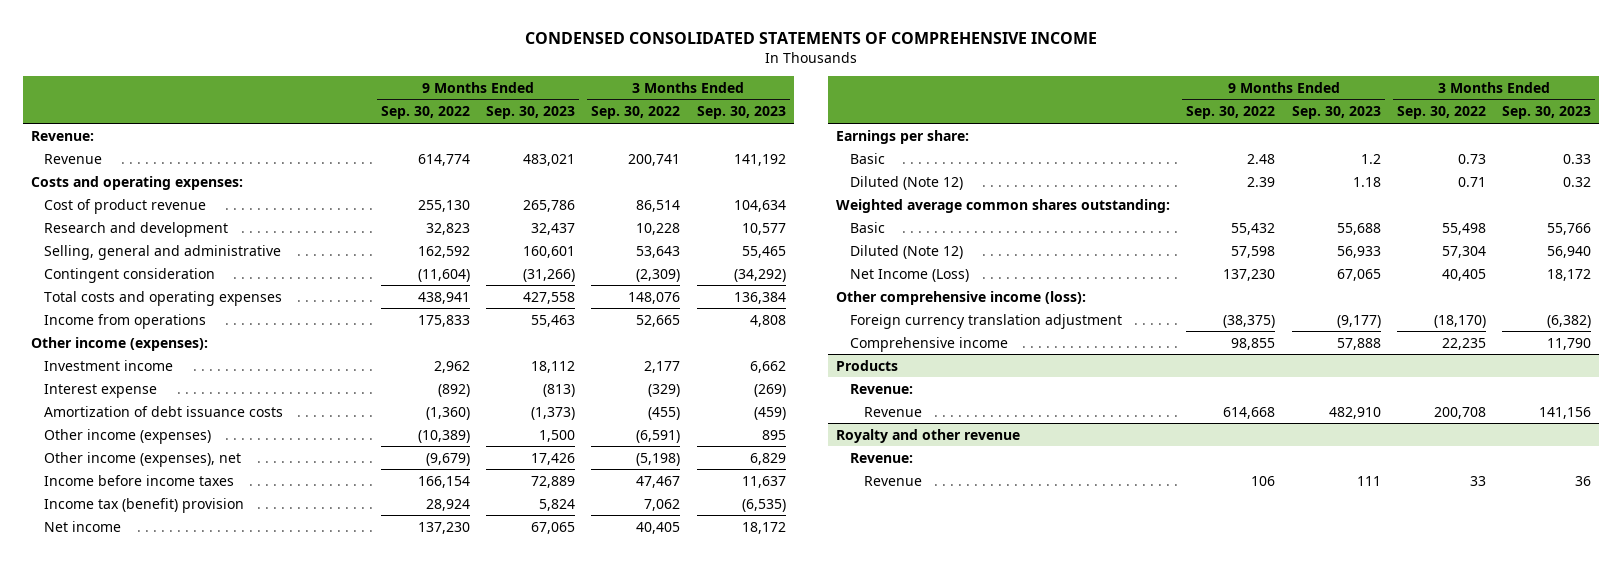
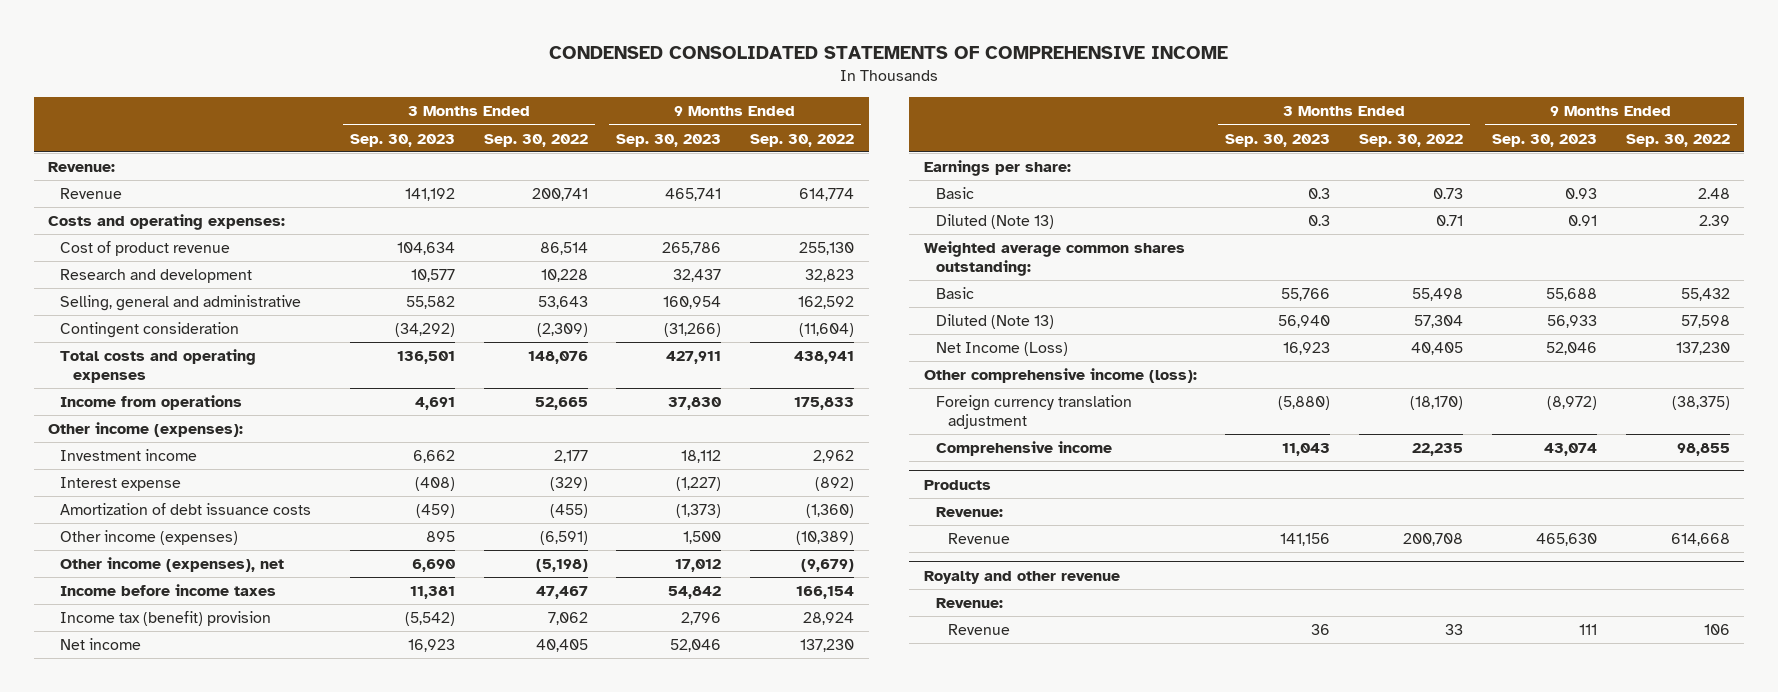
[523,153,576,166] 483,021 -> [665,188,722,202] 465,741
[523,245,576,258] 160,601 -> [663,296,722,310] 160,954
[741,245,786,258] 55,465 -> [405,296,455,310] 55,582
[523,291,576,304] 427,558 -> [666,351,722,365] 427,911
[733,291,786,304] 136,384 -> [396,351,455,365] 136,501
[531,314,576,327] 55,463 -> [668,397,722,411] 37,830
[749,314,786,327] 4,808 -> [414,397,455,411] 4,691
[543,383,576,397] (813) -> [676,477,722,492] (1,227)
[753,383,786,397] (269) -> [414,477,455,492] (408)
[531,452,576,465] 17,426 -> [675,559,722,573] 17,012
[749,452,786,465] 6,829 -> [411,559,455,573] 6,690
[531,475,576,488] 72,889 -> [668,586,722,600] 54,842
[741,475,786,488] 11,637 -> [409,586,455,600] 11,381
[539,498,576,511] 5,824 -> [681,612,722,626] 2,796
[741,498,786,512] (6,535) -> [404,612,455,627] (5,542)
[531,521,576,534] 67,065 -> [670,639,722,653] 52,046
[741,521,786,534] 18,172 -> [407,639,455,653] 16,923
[1360,153,1381,164] 1.2 -> [1564,188,1597,200] 0.93
[1563,153,1592,164] 0.33 -> [1308,188,1331,200] 0.3
[849,175,963,190] Diluted (Note 12) -> [935,214,1054,230] Diluted (Note 13)
[1352,176,1381,187] 1.18 -> [1567,215,1597,227] 0.91
[1563,176,1592,187] 0.32 -> [1308,215,1331,227] 0.3
[849,244,963,259] Diluted (Note 12) -> [935,314,1054,330] Diluted (Note 13)
[1336,268,1381,281] 67,065 -> [1545,342,1597,356] 52,046
[1547,268,1592,281] 18,172 -> [1283,342,1331,356] 16,923
[1336,314,1381,328] (9,177) -> [1546,396,1597,411] (8,972)
[1547,314,1592,328] (6,382) -> [1278,396,1331,411] (5,880)
[1336,337,1381,350] 57,888 -> [1543,443,1597,457] 43,074
[1547,337,1592,350] 11,790 -> [1282,443,1331,457] 11,043
[1328,406,1381,419] 482,910 -> [1535,533,1597,547] 465,630

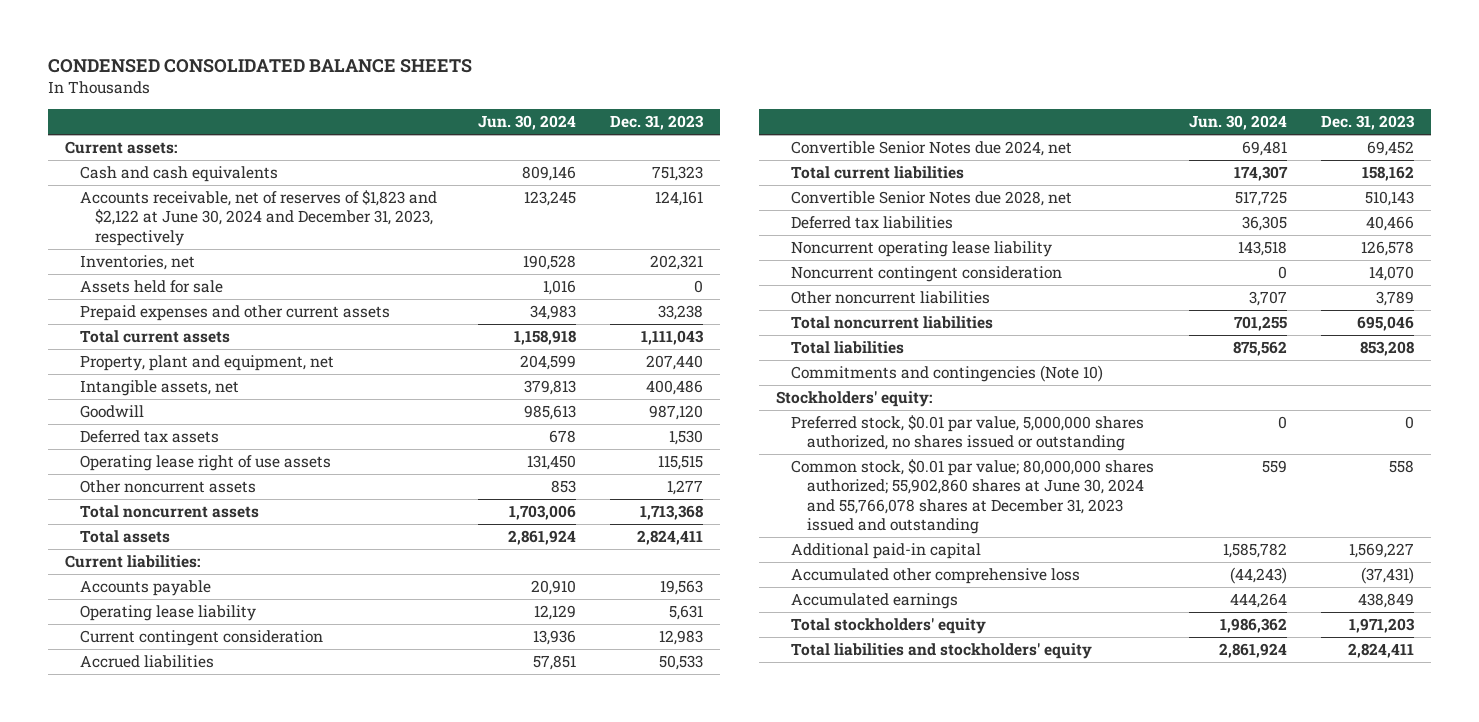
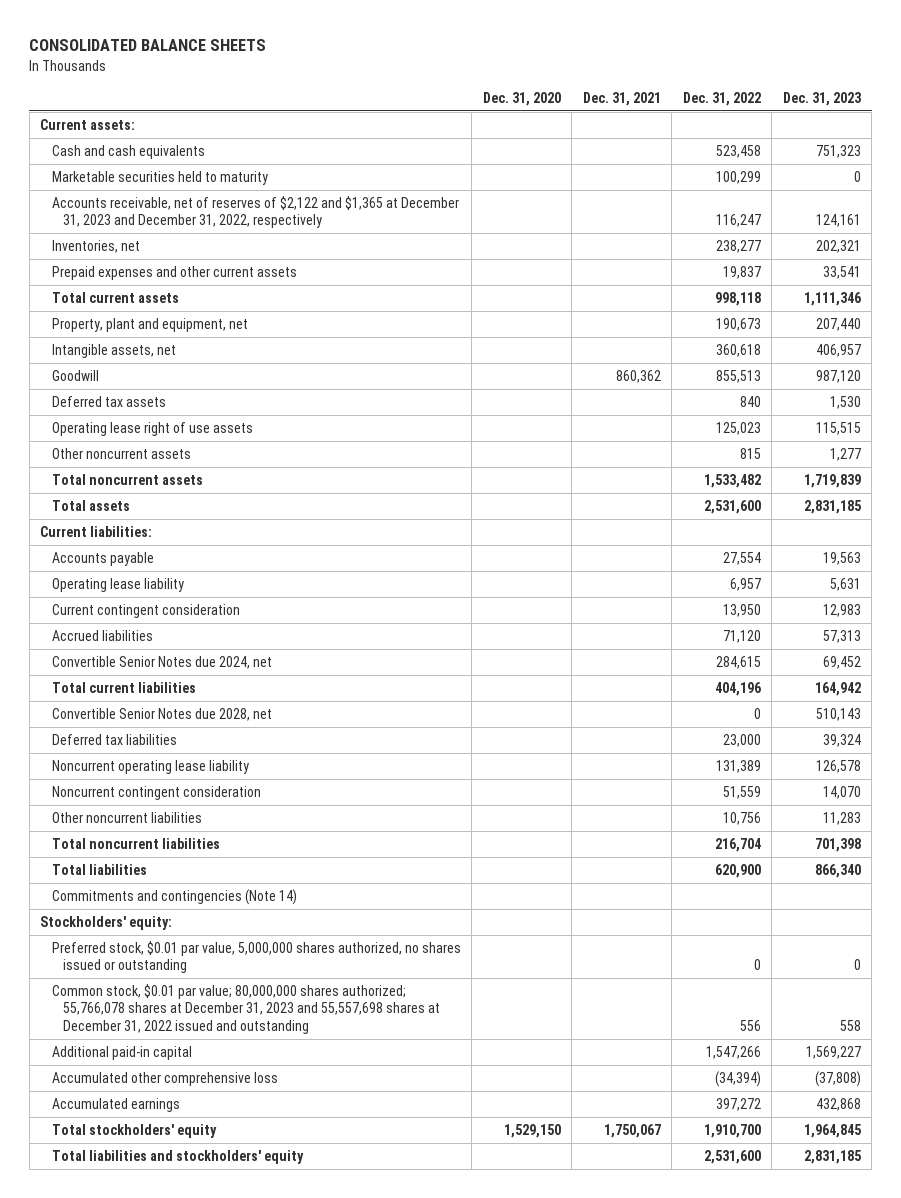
[47,59,472,74] CONDENSED CONSOLIDATED BALANCE SHEETS -> [29,39,267,52] CONSOLIDATED BALANCE SHEETS
[477,115,576,131] Jun. 30, 2024 -> none
none -> [482,91,561,106] Dec. 31, 2020
none -> [582,91,661,106] Dec. 31, 2021
none -> [682,91,761,106] Dec. 31, 2022
none -> [51,171,268,186] Marketable securities held to maturity
[80,190,438,246] Accounts receivable, net of reserves of $1,823 and $2,122 at June 30, 2024 and December 31, 2023, respectively -> [51,196,459,229] Accounts receivable, net of reserves of $2,122 and $1,365 at December 31, 2023 and December 31, 2022, respectively
[80,280,224,294] Assets held for sale -> none
[657,305,703,321] 33,238 -> [822,266,861,280] 33,541
[640,330,704,346] 1,111,043 -> [803,292,861,307] 1,111,346
[645,380,703,396] 400,486 -> [815,344,861,358] 406,957
[639,505,703,521] 1,713,368 -> [803,474,861,489] 1,719,839
[636,530,703,546] 2,824,411 -> [803,500,861,515] 2,831,185
[658,655,703,671] 50,533 -> [822,630,861,644] 57,313
[1362,166,1415,182] 158,162 -> [814,682,861,697] 164,942
[1366,216,1415,232] 40,466 -> [822,734,861,748] 39,324
[1376,291,1415,307] 3,789 -> [822,812,861,826] 11,283
[1357,316,1415,332] 695,046 -> [814,838,861,853] 701,398
[1360,341,1415,357] 853,208 -> [814,864,861,879] 866,340
[791,365,1104,383] Commitments and contingencies (Note 10) -> [51,889,297,906] Commitments and contingencies (Note 14)
[791,459,1155,534] Common stock, $0.01 par value; 80,000,000 shares authorized; 55,902,860 shares at June 30, 2024 and 55,766,078 shares at December 31, 2023 issued and outstanding -> [51,984,440,1034] Common stock, $0.01 par value; 80,000,000 shares authorized; 55,766,078 shares at December 31, 2023 and 55,557,698 shares at December 31, 2022 issued and outstanding
[1361,567,1415,585] (37,431) -> [814,1071,861,1088] (37,808)
[1358,593,1415,609] 438,849 -> [815,1098,861,1112] 432,868
[1349,618,1416,634] 1,971,203 -> [803,1124,861,1139] 1,964,845
[1348,643,1415,659] 2,824,411 -> [803,1150,861,1165] 2,831,185

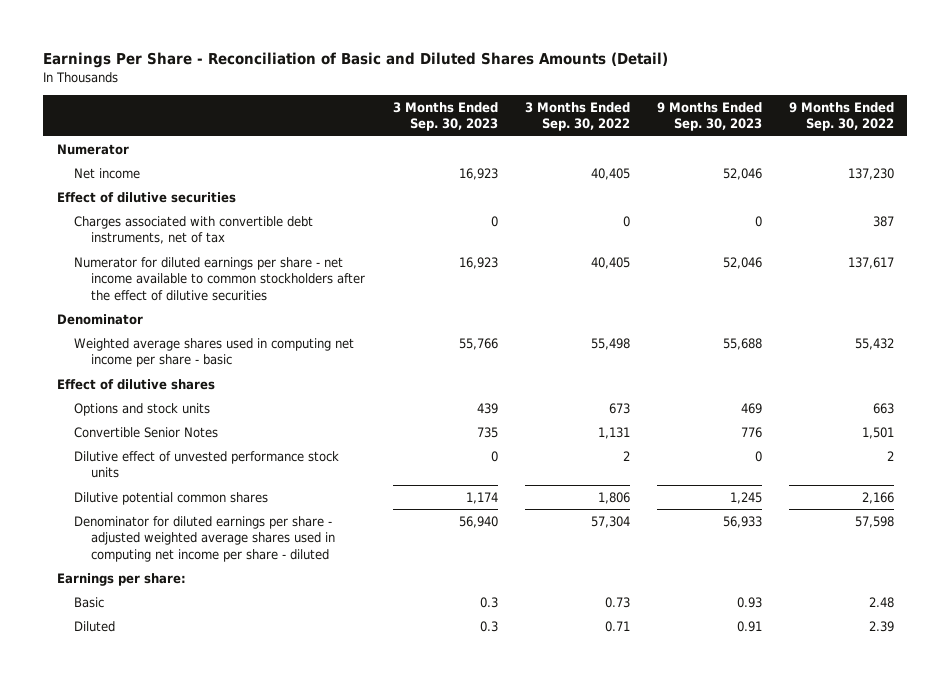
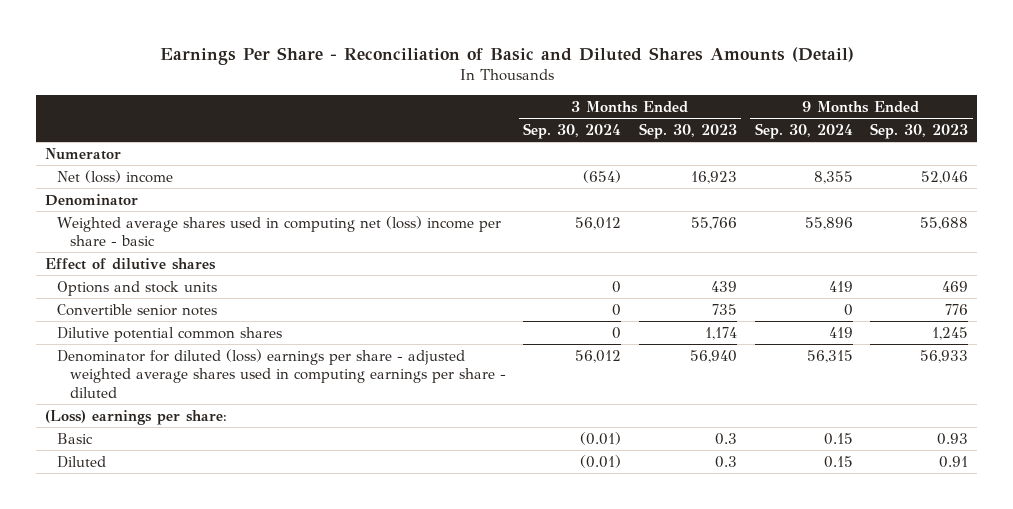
[524,102,630,132] 3 Months Ended Sep. 30, 2022 -> none
[788,102,894,132] 9 Months Ended Sep. 30, 2022 -> none
none -> [523,122,622,139] Sep. 30, 2024
none -> [754,122,853,139] Sep. 30, 2024
[57,191,237,203] Effect of dilutive securities -> none
[74,215,314,245] Charges associated with convertible debt instruments, net of tax -> none
[74,256,366,301] Numerator for diluted earnings per share - net income available to common stockholders after the effect of dilutive securities -> none
[74,167,141,179] Net income -> [57,169,174,183] Net (loss) income
[74,337,355,368] Weighted average shares used in computing net income per share - basic -> [57,215,502,247] Weighted average shares used in computing net (loss) income per share - basic
[74,450,340,479] Dilutive effect of unvested performance stock units -> none
[74,426,219,438] Convertible Senior Notes -> [57,303,218,316] Convertible senior notes
[74,515,336,562] Denominator for diluted earnings per share - adjusted weighted average shares used in computing net income per share - diluted -> [57,348,506,398] Denominator for diluted (loss) earnings per share - adjusted weighted average shares used in computing earnings per share - diluted
[57,572,187,586] Earnings per share: -> [44,409,227,425] (Loss) earnings per share:

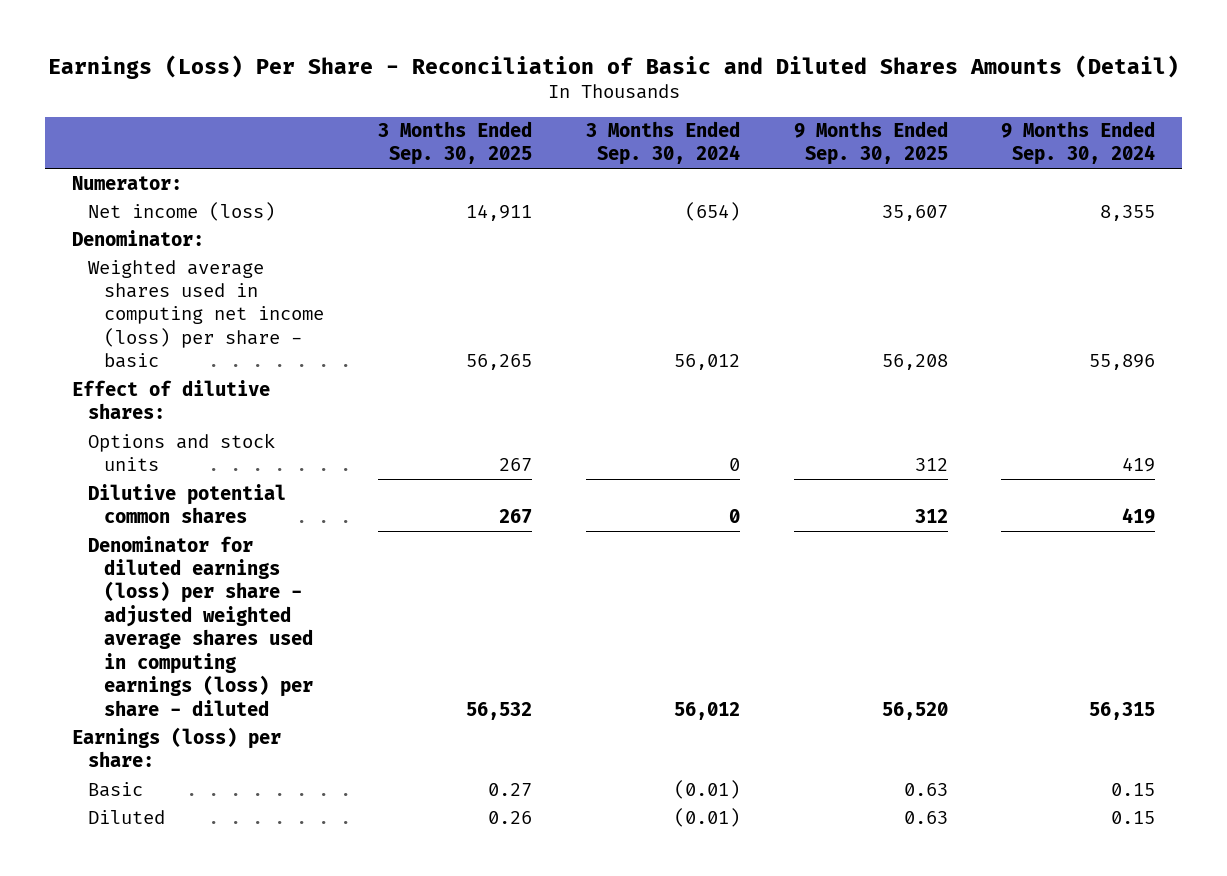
[159,46,854,65] Earnings Per Share - Reconciliation of Basic and Diluted Shares Amounts (Detail) -> [47,54,1179,79] Earnings (Loss) Per Share - Reconciliation of Basic and Diluted Shares Amounts (Detail)
[638,122,737,139] Sep. 30, 2023 -> none
[870,122,969,139] Sep. 30, 2023 -> none
none -> [378,121,533,166] 3 Months Ended Sep. 30, 2025
none -> [793,121,948,166] 9 Months Ended Sep. 30, 2025
[44,147,121,160] Numerator -> [71,175,182,190] Numerator:
[57,169,174,183] Net (loss) income -> [88,201,276,221] Net income (loss)
[44,193,138,206] Denominator -> [71,229,204,246] Denominator:
[57,215,502,247] Weighted average shares used in computing net (loss) income per share - basic -> [88,259,325,369] Weighted average shares used in computing net income (loss) per share - basic
[44,257,216,270] Effect of dilutive shares -> [71,379,270,419] Effect of dilutive shares:
[57,303,218,316] Convertible senior notes -> none
[57,348,506,398] Denominator for diluted (loss) earnings per share - adjusted weighted average shares used in computing earnings per share - diluted -> [88,535,314,716] Denominator for diluted earnings (loss) per share - adjusted weighted average shares used in computing earnings (loss) per share - diluted
[44,409,227,425] (Loss) earnings per share: -> [71,726,281,767] Earnings (loss) per share:

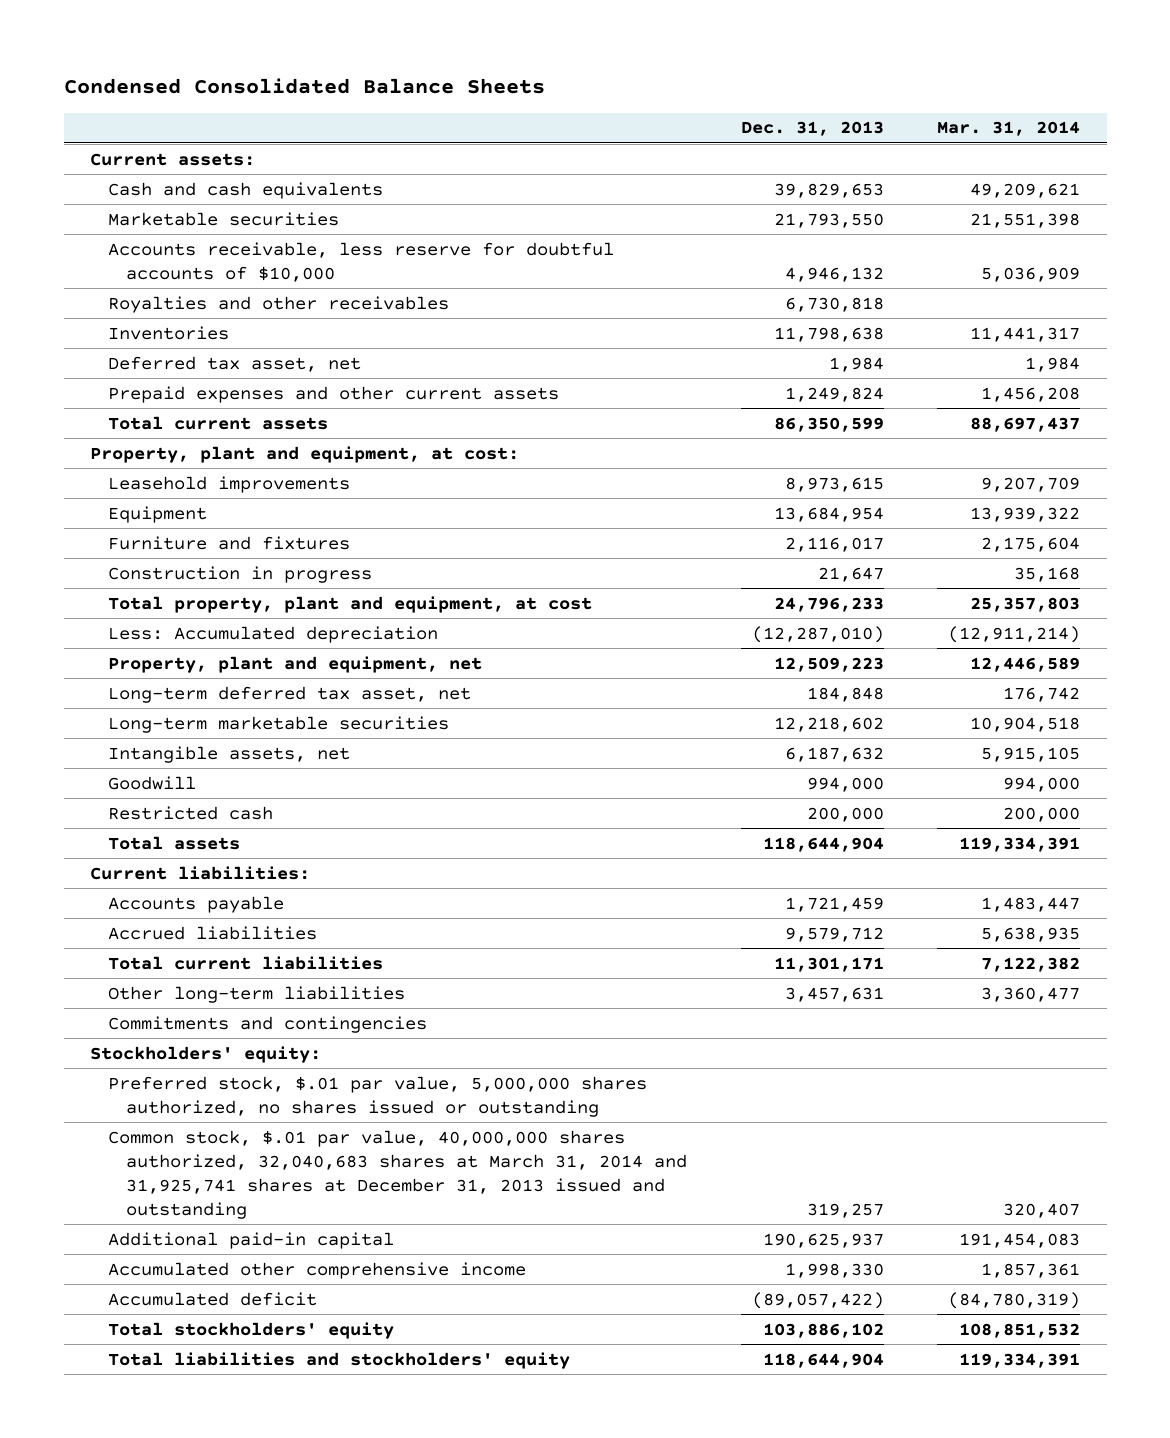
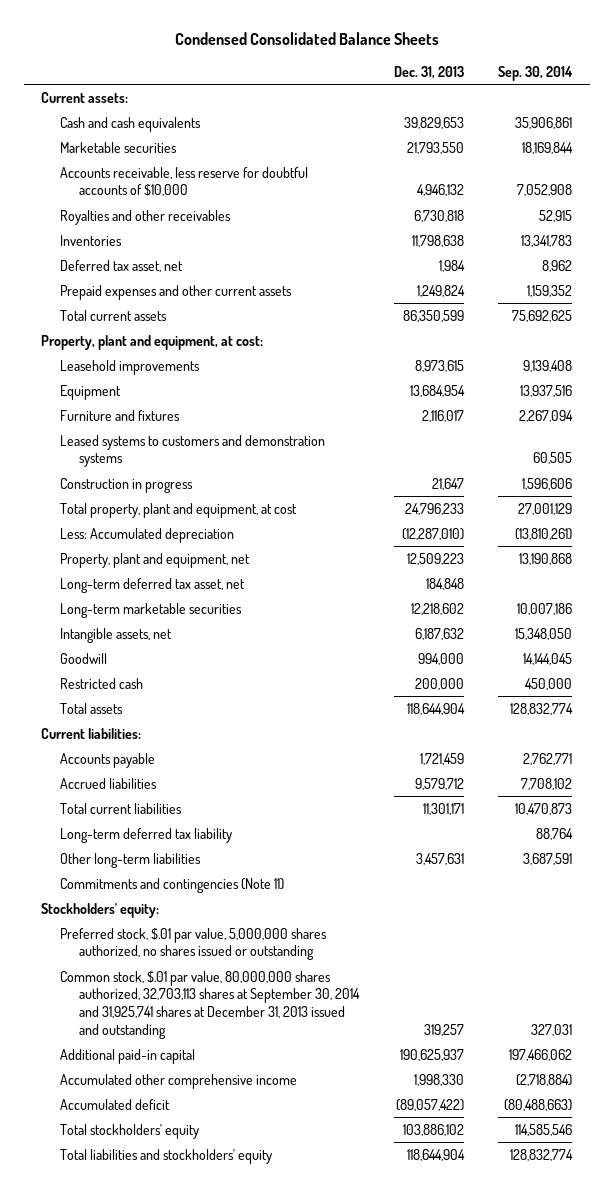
[937,121,1081,137] Mar. 31, 2014 -> none
none -> [498,65,574,81] Sep. 30, 2014
none -> [60,434,326,468] Leased systems to customers and demonstration systems
none -> [60,827,233,843] Long-term deferred tax liability
[108,1015,428,1033] Commitments and contingencies -> [60,877,285,893] Commitments and contingencies (Note 11)
[108,1129,688,1219] Common stock, $.01 par value, 40,000,000 shares authorized, 32,040,683 shares at March 31, 2014 and 31,925,741 shares at December 31, 2013 issued and outstanding -> [60,970,360,1040] Common stock, $.01 par value, 80,000,000 shares authorized, 32,703,113 shares at September 30, 2014 and 31,925,741 shares at December 31, 2013 issued and outstanding

